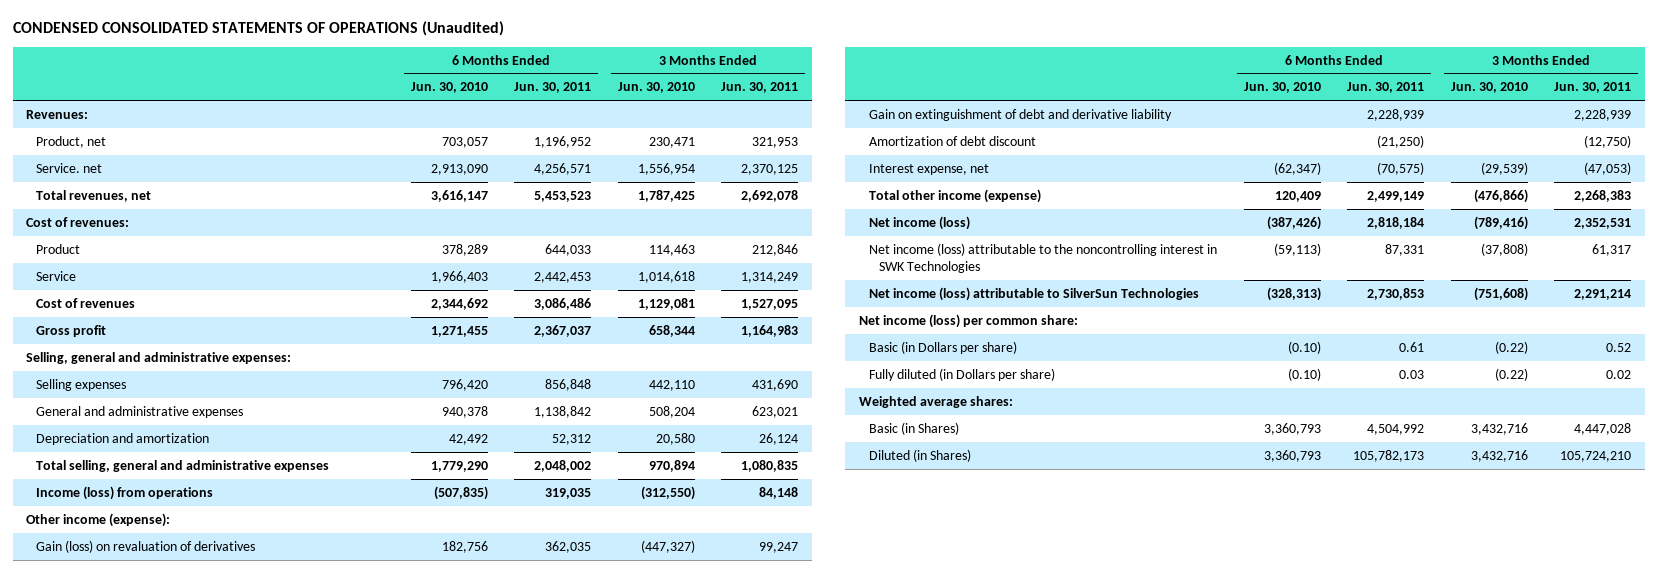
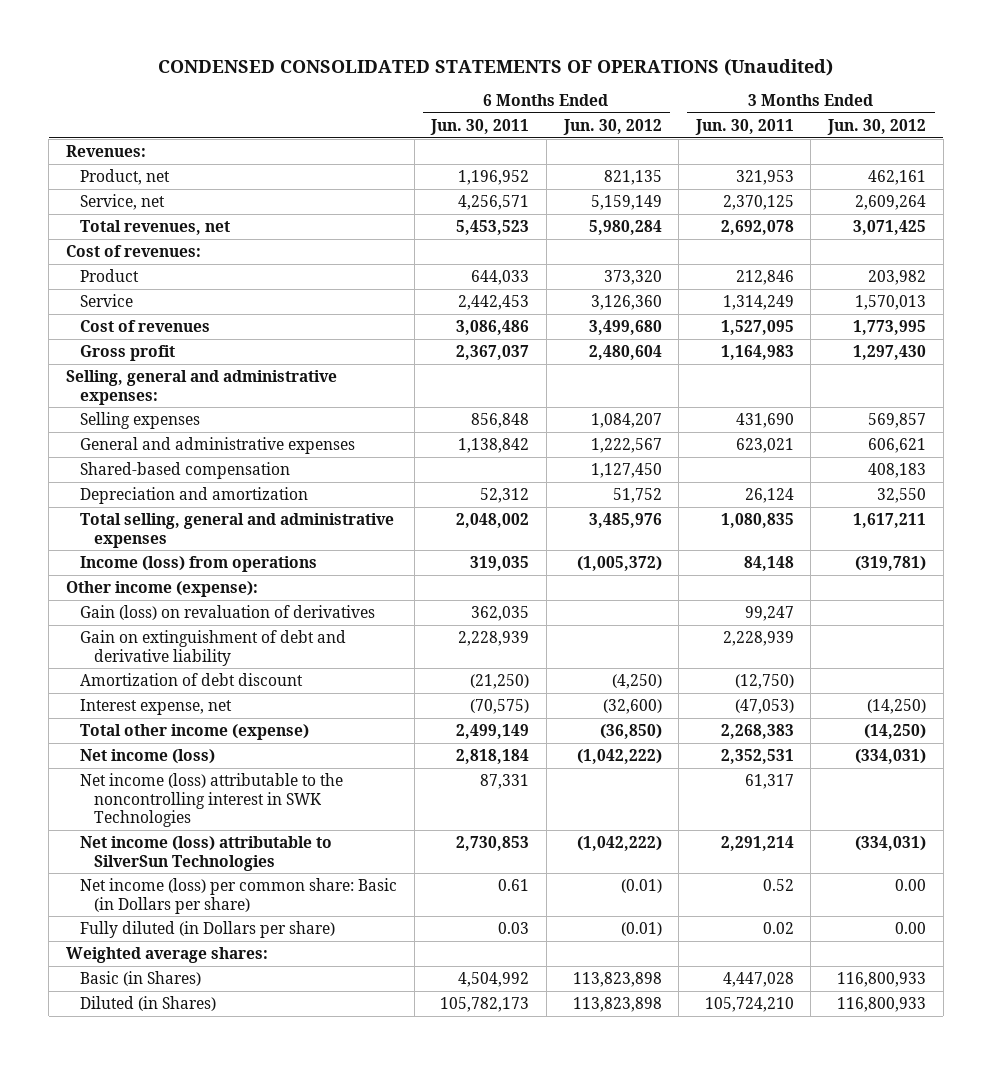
[410,82,488,94] Jun. 30, 2010 -> none
[617,82,695,94] Jun. 30, 2010 -> none
none -> [562,118,662,135] Jun. 30, 2012
none -> [827,118,927,135] Jun. 30, 2012
[36,162,103,173] Service. net -> [80,193,166,210] Service, net
none -> [80,461,291,479] Shared-based compensation
[858,313,1078,328] Net income (loss) per common share: -> none
[869,340,1018,354] Basic (in Dollars per share) -> [80,877,398,914] Net income (loss) per common share: Basic (in Dollars per share)

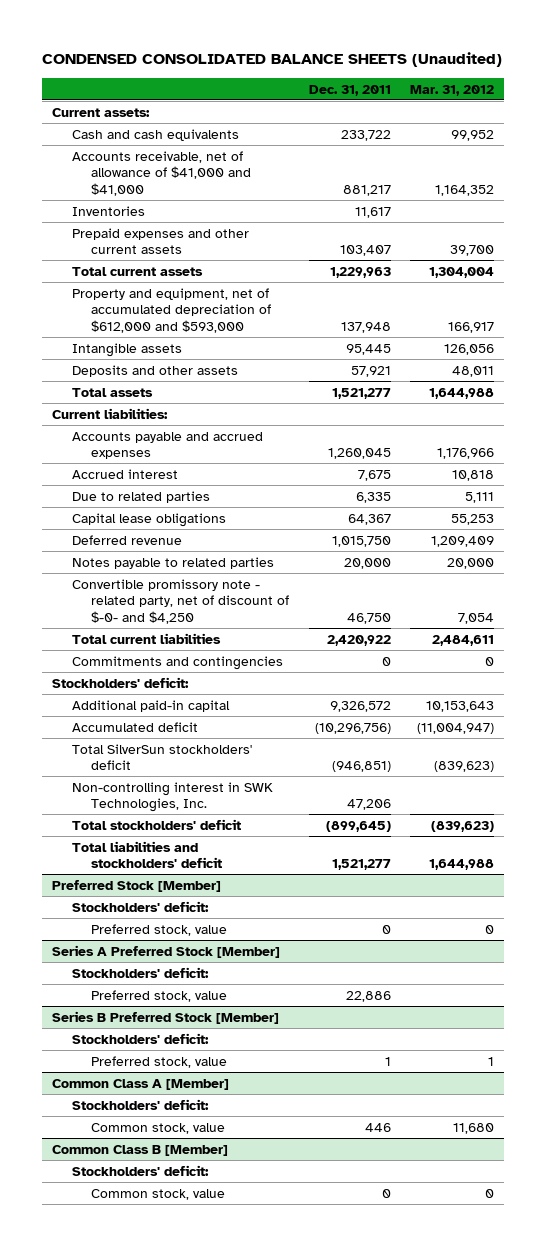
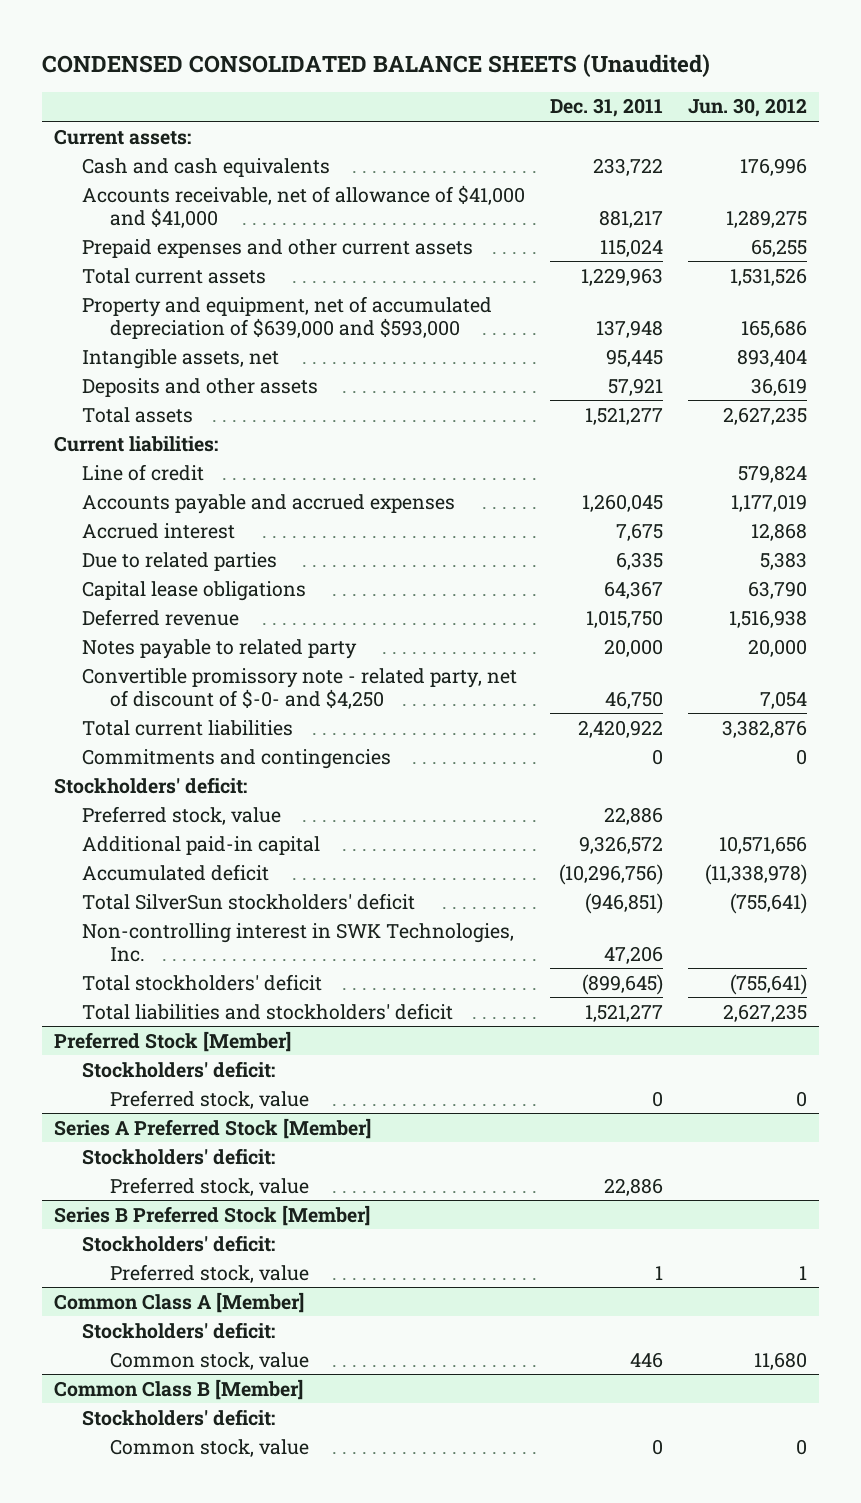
[410,84,495,96] Mar. 31, 2012 -> none
none -> [687,98,807,118] Jun. 30, 2012
[71,205,145,216] Inventories -> none
[339,245,391,257] 103,407 -> [599,238,663,257] 115,024
[71,287,272,334] Property and equipment, net of accumulated depreciation of $612,000 and $593,000 -> [82,295,493,339] Property and equipment, net of accumulated depreciation of $639,000 and $593,000
[71,342,182,357] Intangible assets -> [82,348,280,369] Intangible assets, net
none -> [82,463,205,481] Line of credit
[71,556,274,569] Notes payable to related parties -> [82,638,358,659] Notes payable to related party
none -> [82,805,282,825] Preferred stock, value

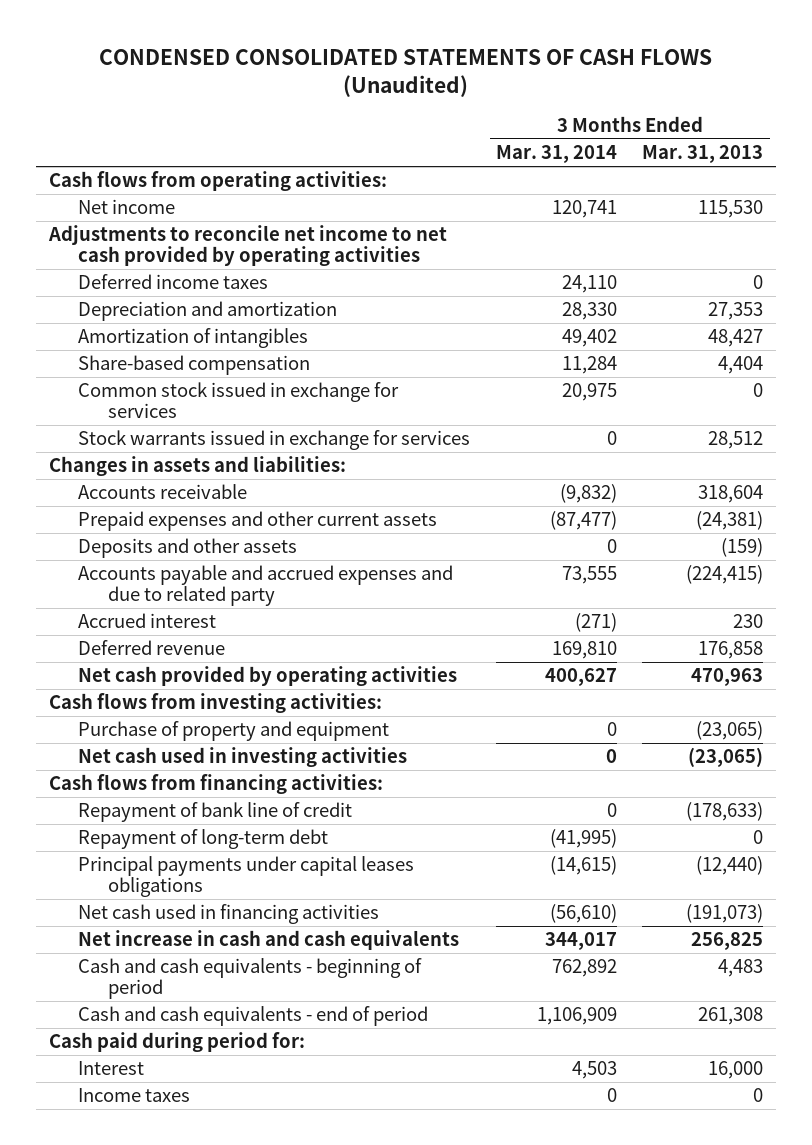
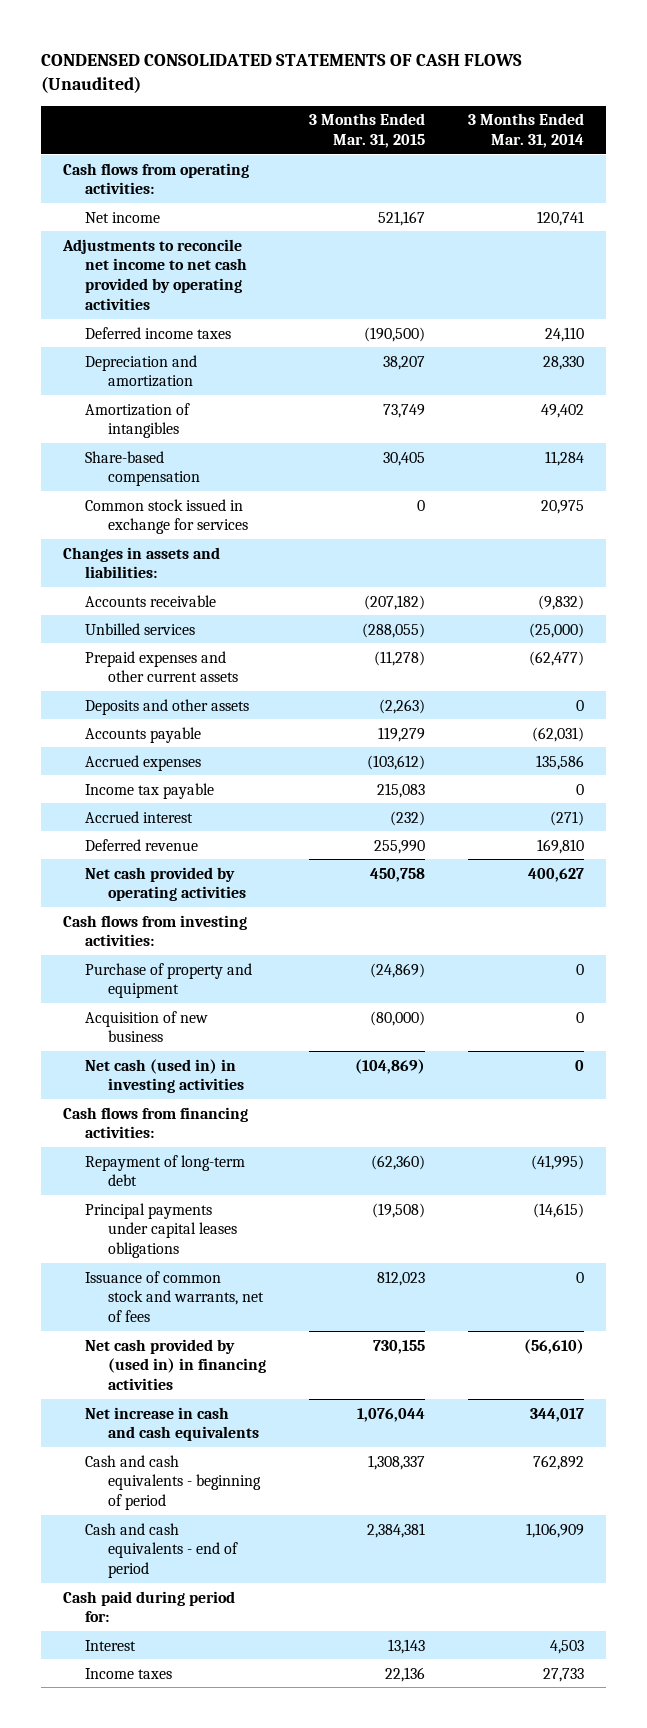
[642,145,764,164] Mar. 31, 2013 -> none
none -> [309,113,426,148] 3 Months Ended Mar. 31, 2015
[78,430,471,451] Stock warrants issued in exchange for services -> none
none -> [85,622,196,635] Unbilled services
[549,511,617,531] (87,477) -> [529,650,585,666] (62,477)
[78,565,454,607] Accounts payable and accrued expenses and due to related party -> none
none -> [85,726,202,743] Accounts payable
none -> [85,754,202,771] Accrued expenses
none -> [85,782,215,799] Income tax payable
none -> [85,1010,209,1043] Acquisition of new business
[78,747,408,768] Net cash used in investing activities -> [85,1058,244,1094] Net cash (used in) in investing activities
[78,802,353,823] Repayment of bank line of credit -> none
none -> [85,1270,264,1323] Issuance of common stock and warrants, net of fees
[78,904,380,925] Net cash used in financing activities -> [85,1338,266,1391] Net cash provided by (used in) in financing activities
[606,1088,617,1103] 0 -> [543,1667,585,1682] 27,733

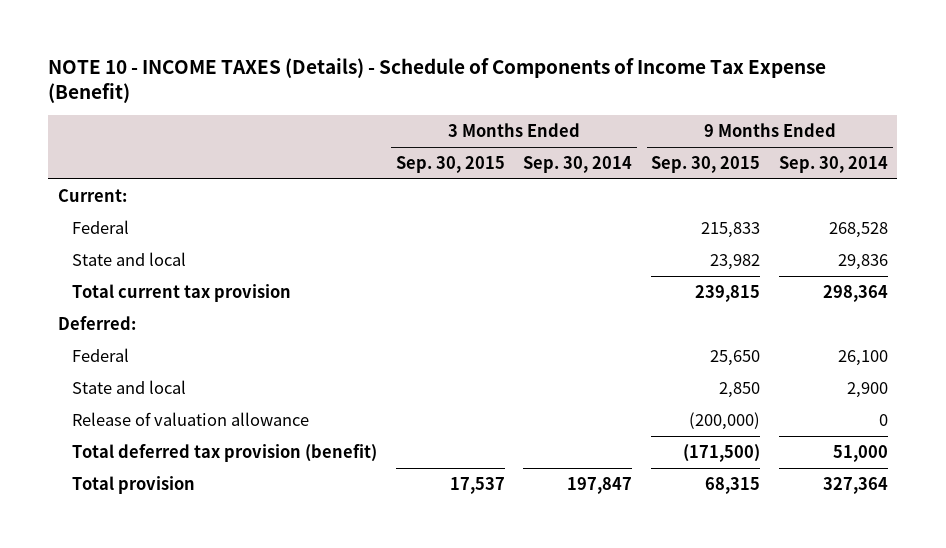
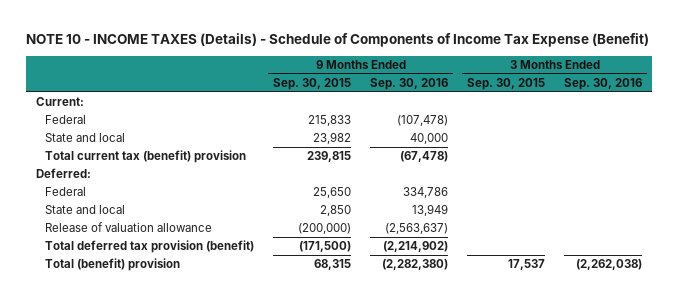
[523,155,633,173] Sep. 30, 2014 -> none
[779,155,889,173] Sep. 30, 2014 -> none
none -> [370,78,449,91] Sep. 30, 2016
none -> [564,78,643,91] Sep. 30, 2016
[71,283,291,302] Total current tax provision -> [45,150,247,164] Total current tax (benefit) provision
[71,475,195,494] Total provision -> [45,258,181,272] Total (benefit) provision

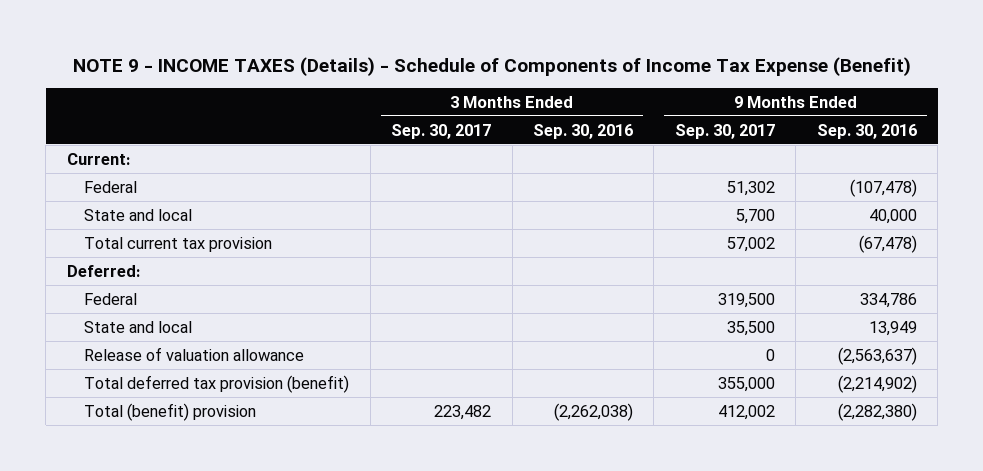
[26,33,650,48] NOTE 10 - INCOME TAXES (Details) - Schedule of Components of Income Tax Expense (Benefit) -> [72,56,911,76] NOTE 9 - INCOME TAXES (Details) - Schedule of Components of Income Tax Expense (Benefit)
[273,78,352,91] Sep. 30, 2015 -> none
[467,78,546,91] Sep. 30, 2015 -> none
none -> [391,123,492,139] Sep. 30, 2017
none -> [674,123,775,139] Sep. 30, 2017
[45,150,247,164] Total current tax (benefit) provision -> [84,236,273,252] Total current tax provision

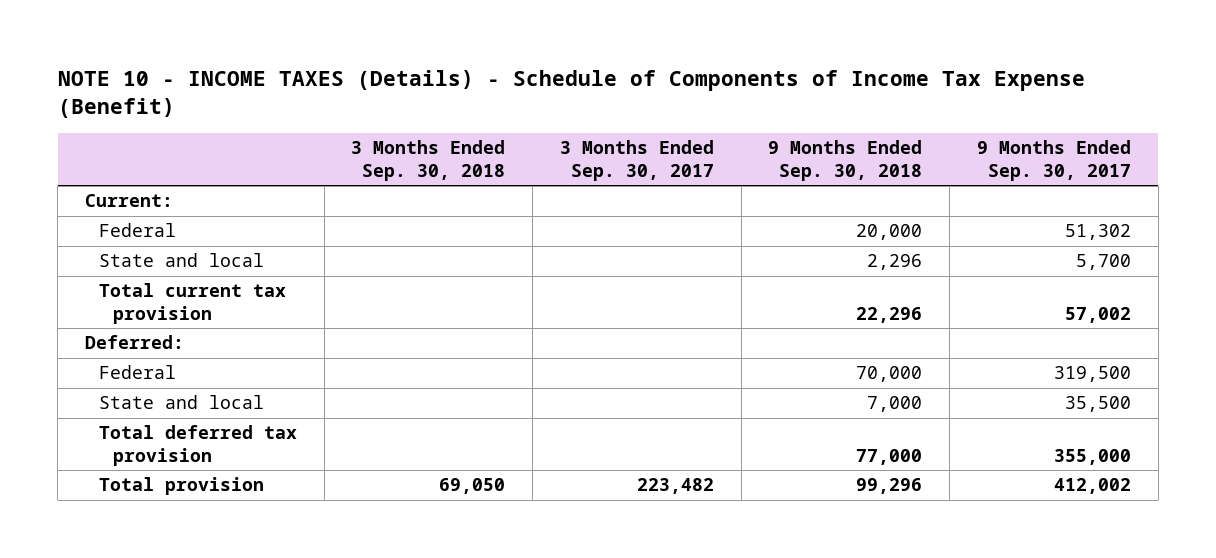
[72,56,911,76] NOTE 9 - INCOME TAXES (Details) - Schedule of Components of Income Tax Expense (Benefit) -> [57,70,1085,119] NOTE 10 - INCOME TAXES (Details) - Schedule of Components of Income Tax Expense (Benefit)
[532,123,633,139] Sep. 30, 2016 -> none
[816,123,917,139] Sep. 30, 2016 -> none
none -> [351,140,506,181] 3 Months Ended Sep. 30, 2018
none -> [768,140,923,181] 9 Months Ended Sep. 30, 2018
[84,346,305,361] Release of valuation allowance -> none
[84,374,350,393] Total deferred tax provision (benefit) -> [98,425,297,466] Total deferred tax provision
[84,402,257,421] Total (benefit) provision -> [98,477,264,496] Total provision

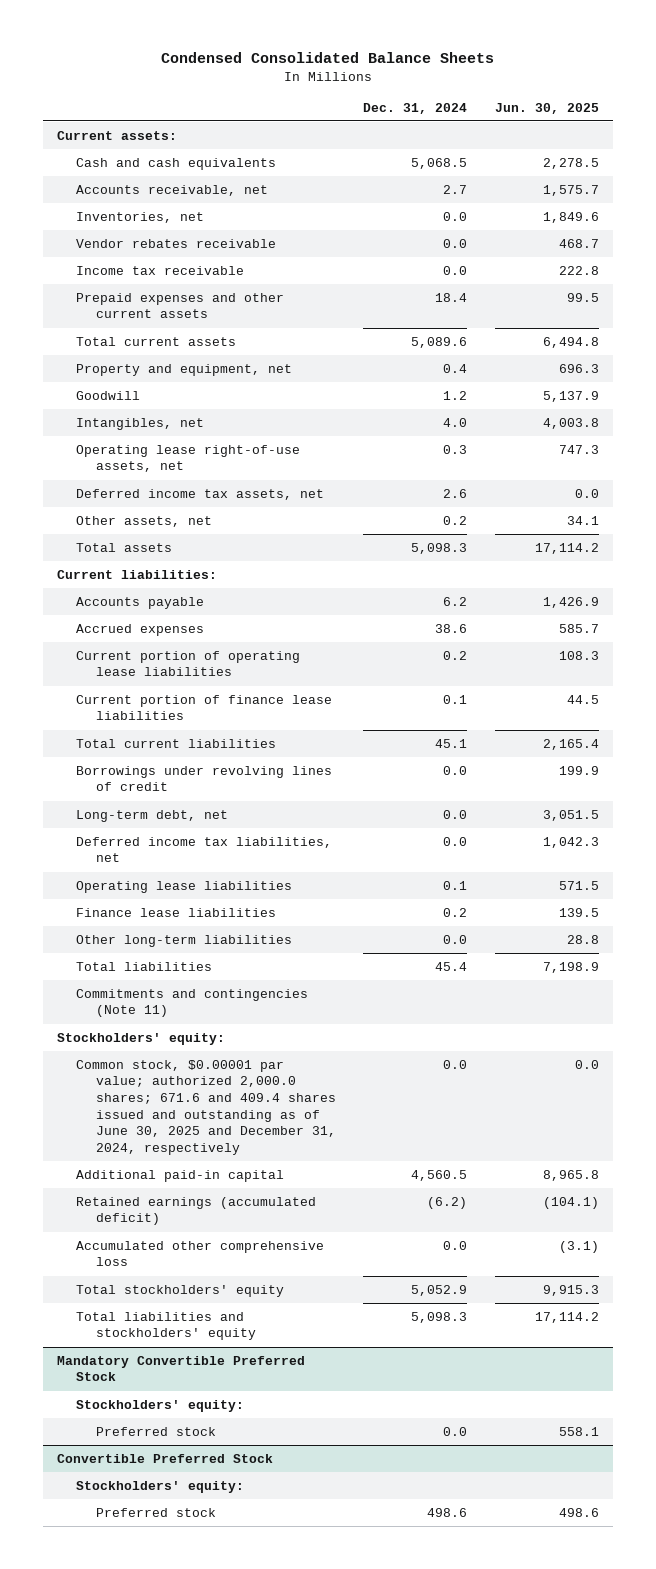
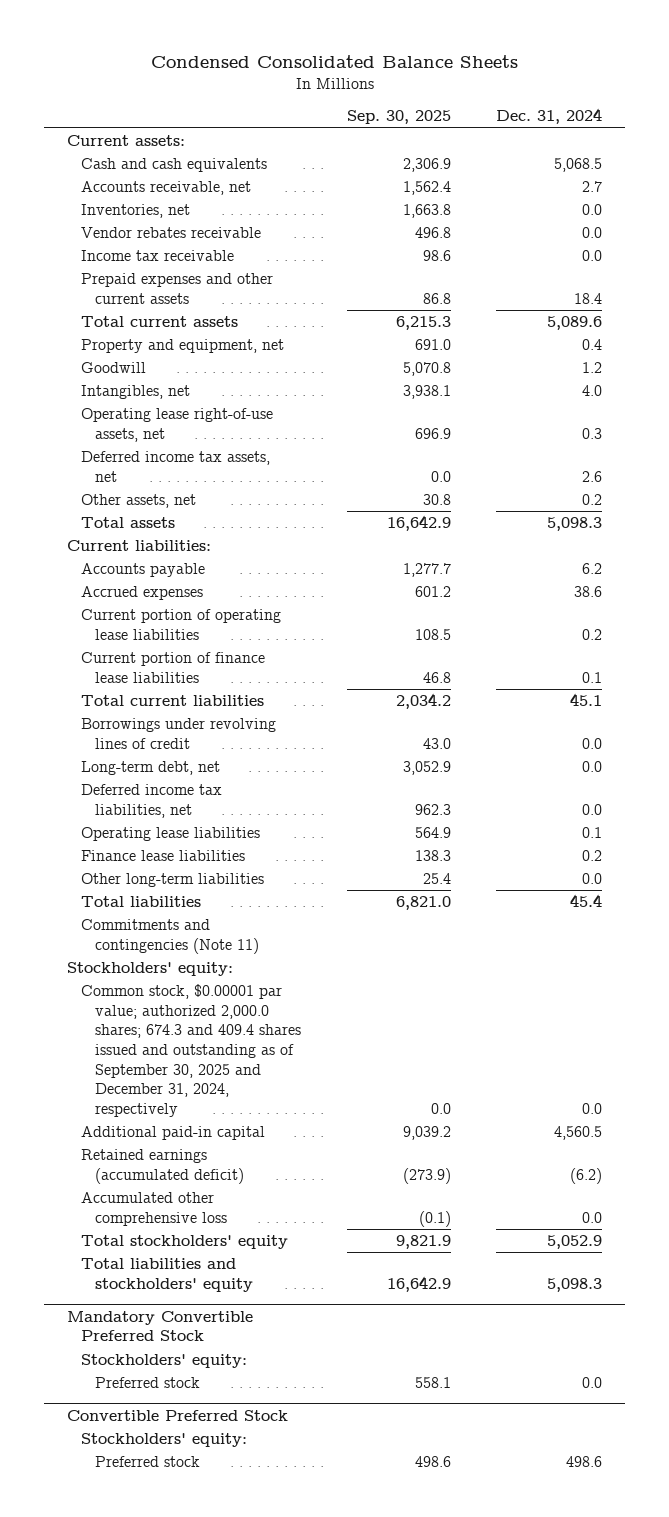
[495,102,600,114] Jun. 30, 2025 -> none
none -> [346,110,451,125] Sep. 30, 2025
[76,1059,336,1156] Common stock, $0.00001 par value; authorized 2,000.0 shares; 671.6 and 409.4 shares issued and outstanding as of June 30, 2025 and December 31, 2024, respectively -> [81,984,302,1117] Common stock, $0.00001 par value; authorized 2,000.0 shares; 674.3 and 409.4 shares issued and outstanding as of September 30, 2025 and December 31, 2024, respectively

